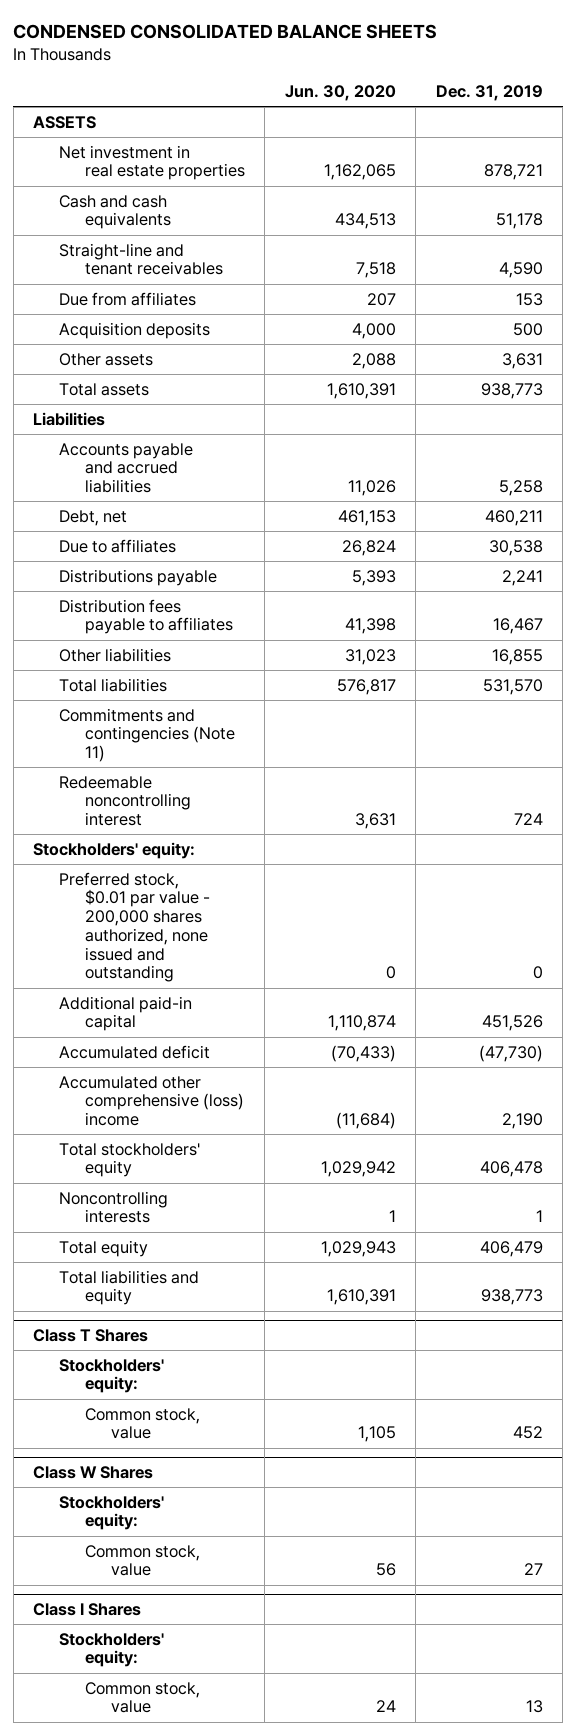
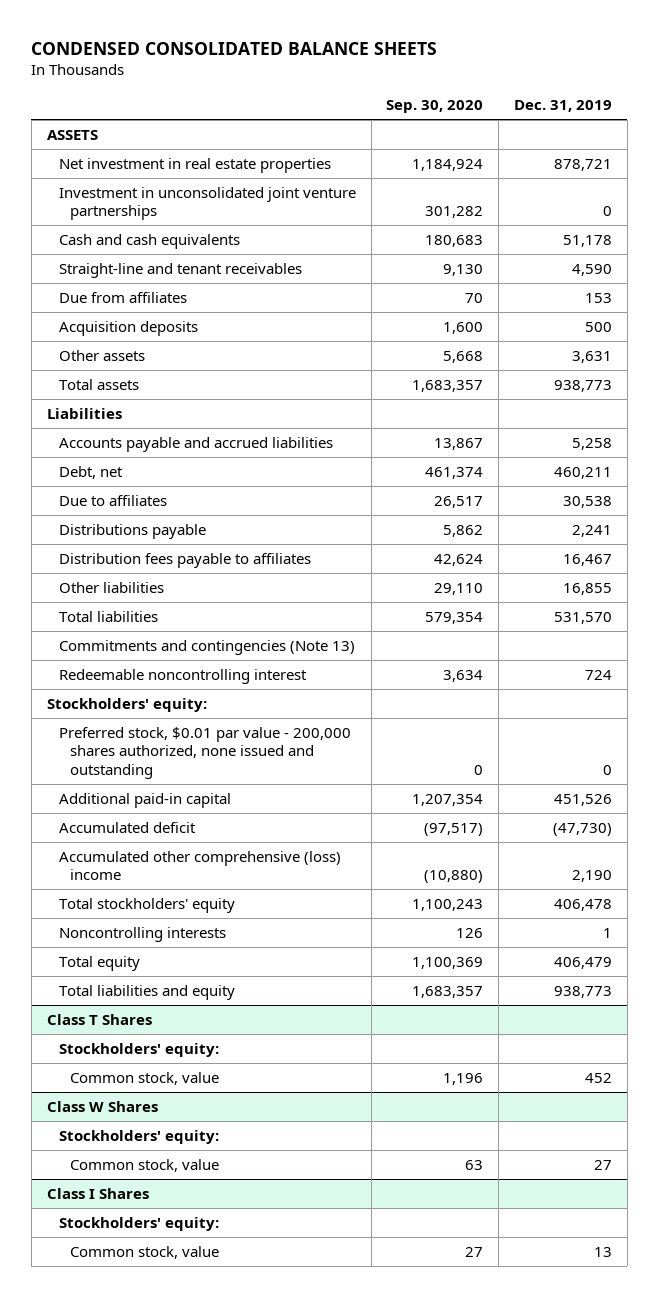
[284,85,396,102] Jun. 30, 2020 -> none
none -> [386,100,484,114] Sep. 30, 2020
none -> [58,186,356,221] Investment in unconsolidated joint venture partnerships
[58,707,235,763] Commitments and contingencies (Note 11) -> [58,639,355,655] Commitments and contingencies (Note 13)

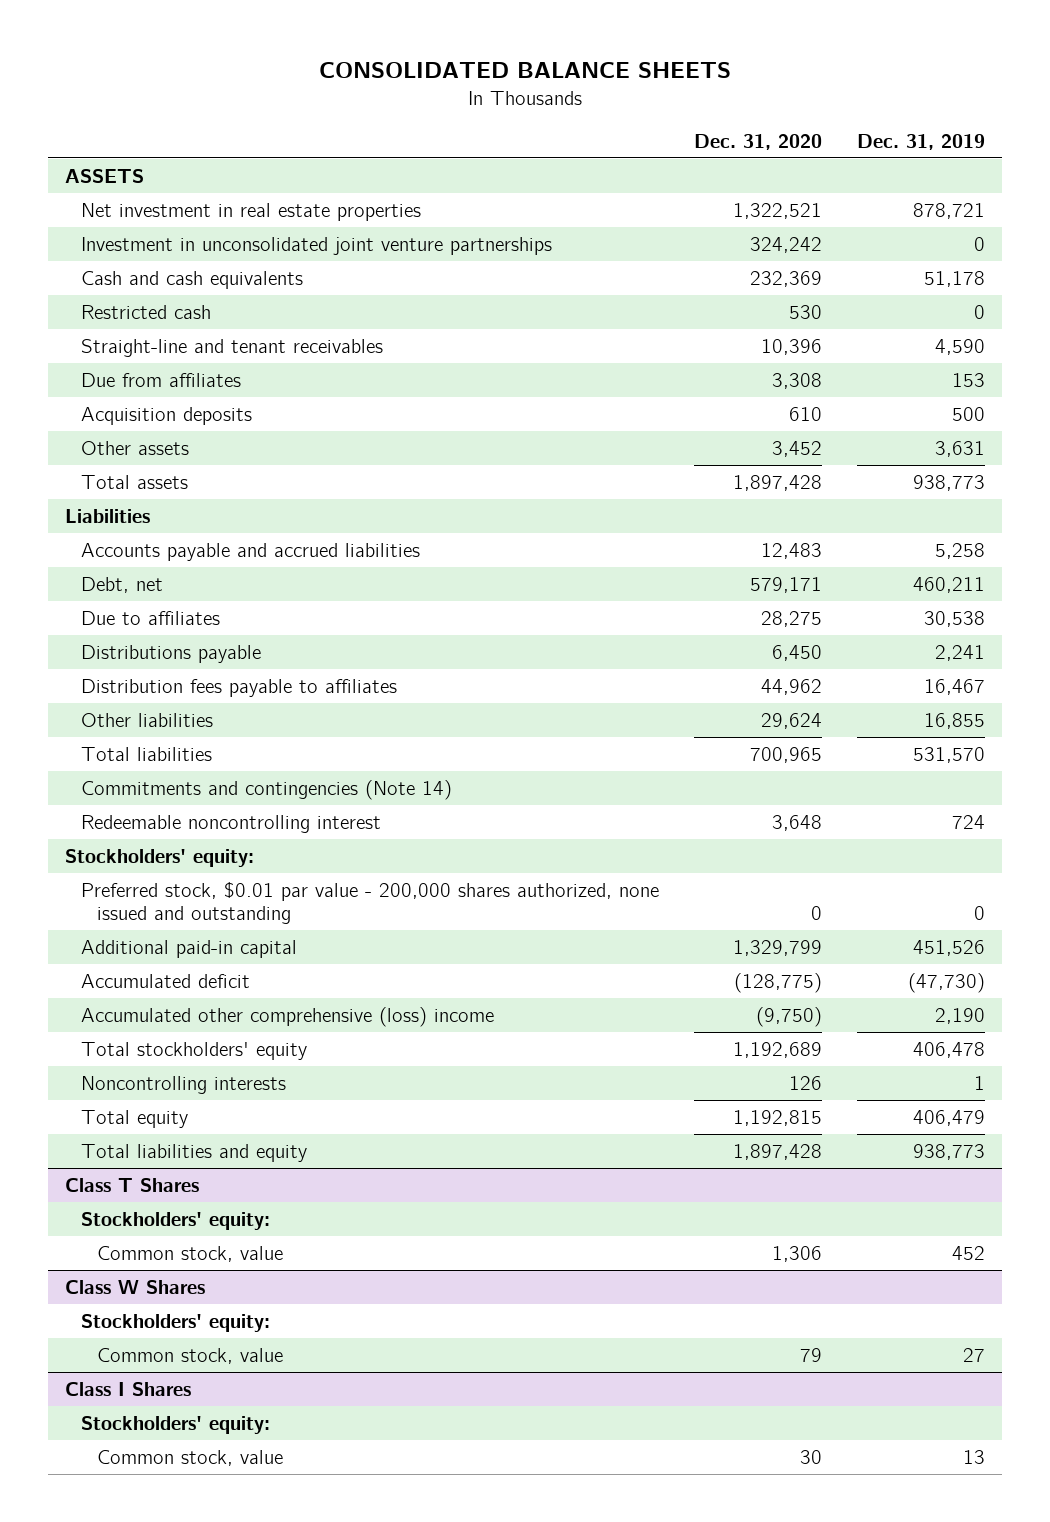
[31,41,438,55] CONDENSED CONSOLIDATED BALANCE SHEETS -> [319,62,732,79] CONSOLIDATED BALANCE SHEETS
[386,100,484,114] Sep. 30, 2020 -> none
none -> [693,133,822,150] Dec. 31, 2020
none -> [80,304,211,319] Restricted cash
[58,639,355,655] Commitments and contingencies (Note 13) -> [80,779,452,800] Commitments and contingencies (Note 14)

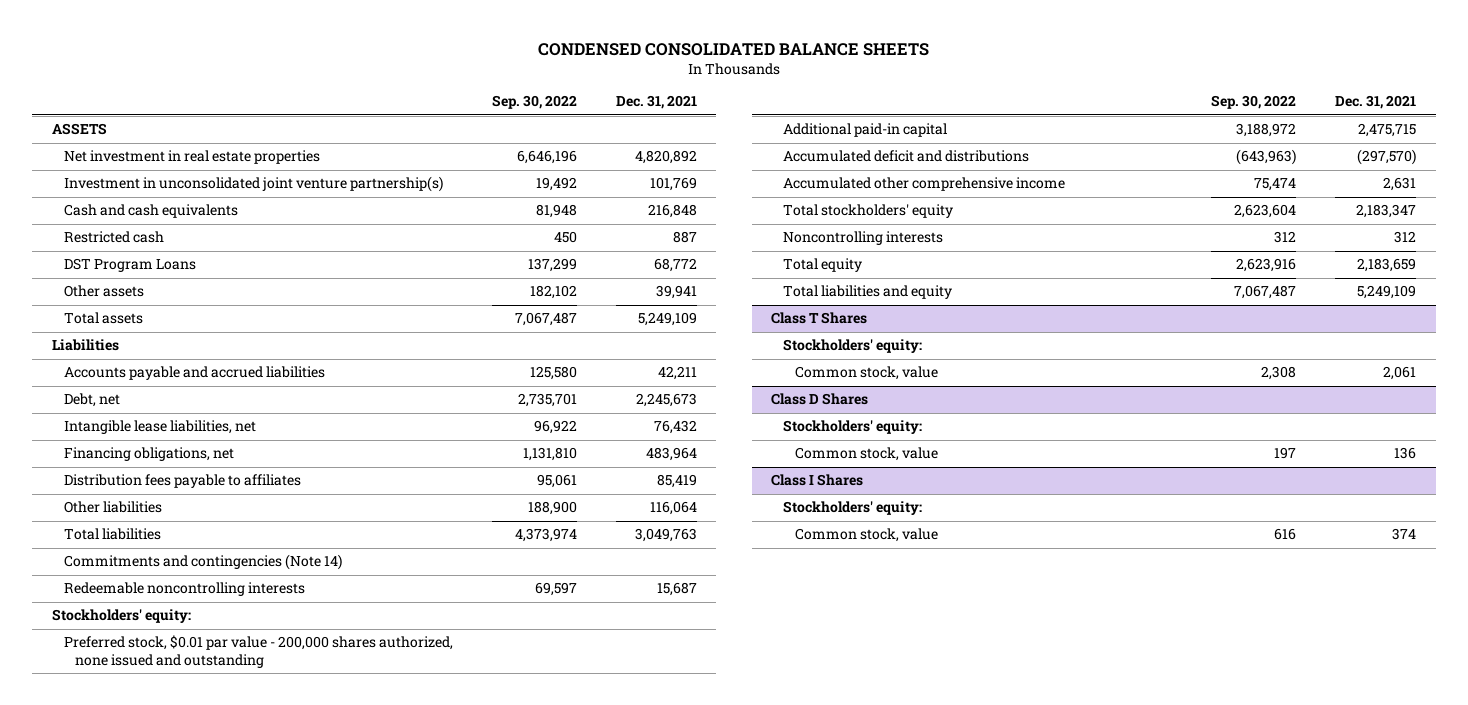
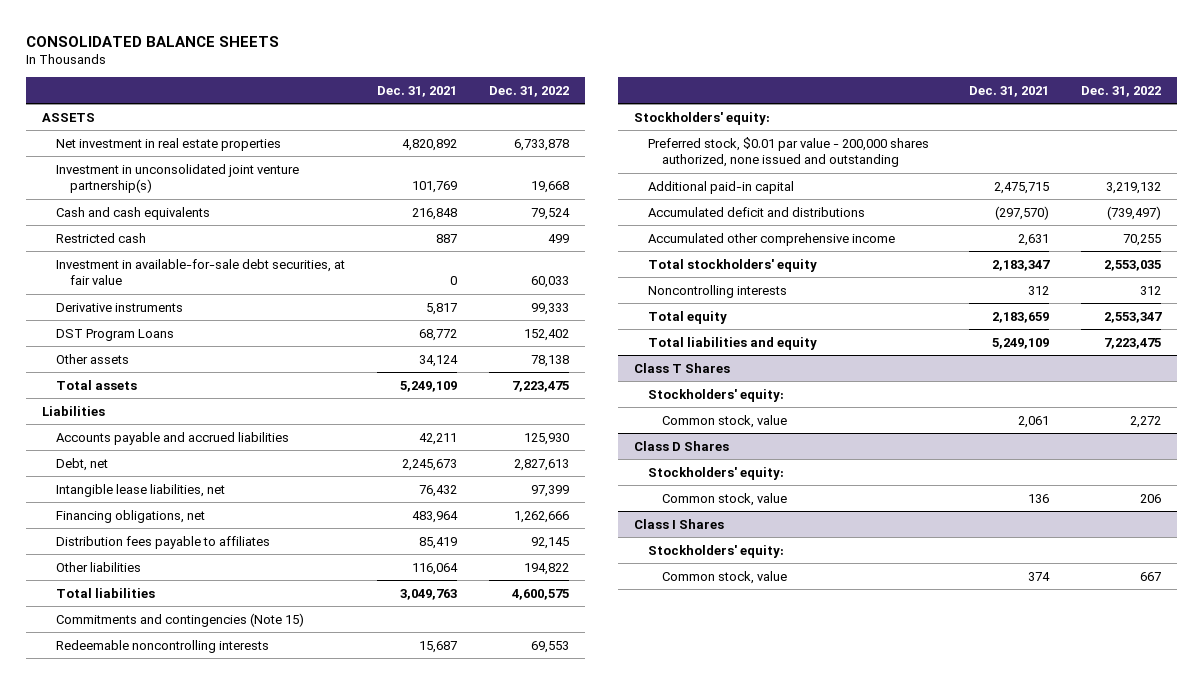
[538,42,930,56] CONDENSED CONSOLIDATED BALANCE SHEETS -> [26,35,280,47] CONSOLIDATED BALANCE SHEETS
[491,95,577,110] Sep. 30, 2022 -> none
none -> [489,85,570,97] Dec. 31, 2022
none -> [56,258,346,286] Investment in available-for-sale debt securities, at fair value
none -> [56,302,184,312] Derivative instruments
[655,285,697,300] 39,941 -> [419,354,459,367] 34,124
[63,554,342,571] Commitments and contingencies (Note 14) -> [56,612,305,627] Commitments and contingencies (Note 15)

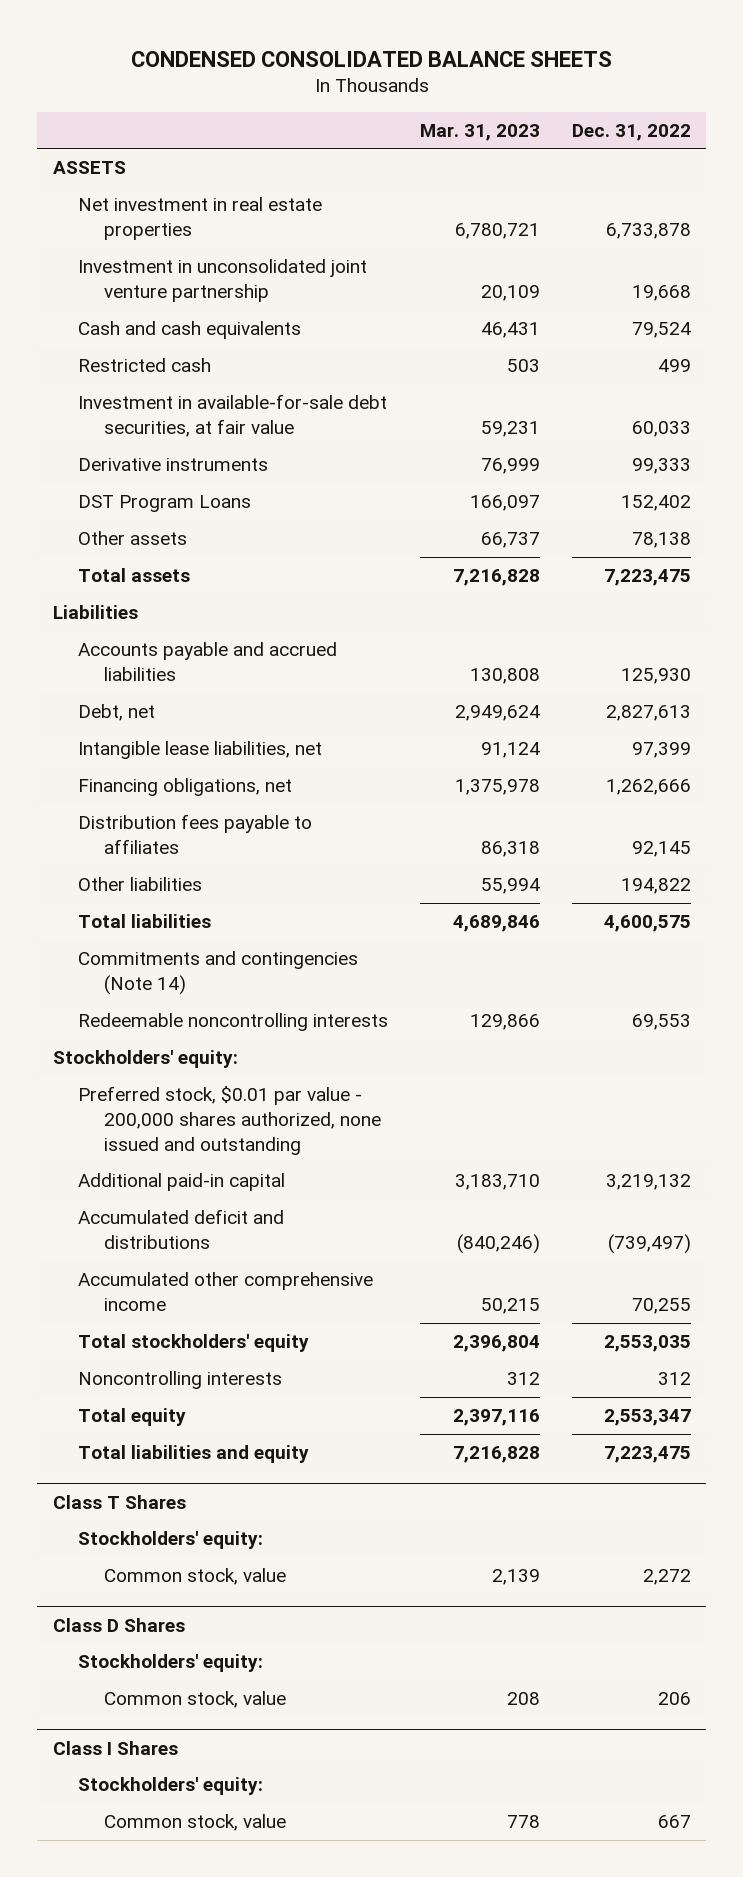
[26,35,280,47] CONSOLIDATED BALANCE SHEETS -> [130,50,612,67] CONDENSED CONSOLIDATED BALANCE SHEETS
[377,85,458,97] Dec. 31, 2021 -> none
none -> [419,123,540,141] Mar. 31, 2023
[56,163,300,194] Investment in unconsolidated joint venture partnership(s) -> [78,259,368,303] Investment in unconsolidated joint venture partnership
[56,612,305,627] Commitments and contingencies (Note 15) -> [78,951,359,996] Commitments and contingencies (Note 14)

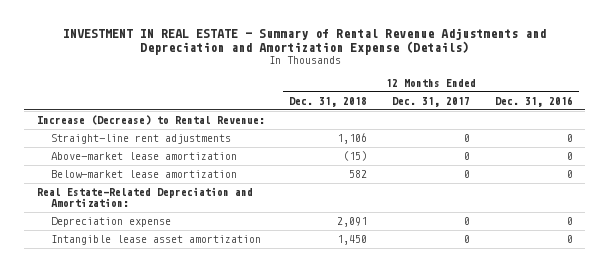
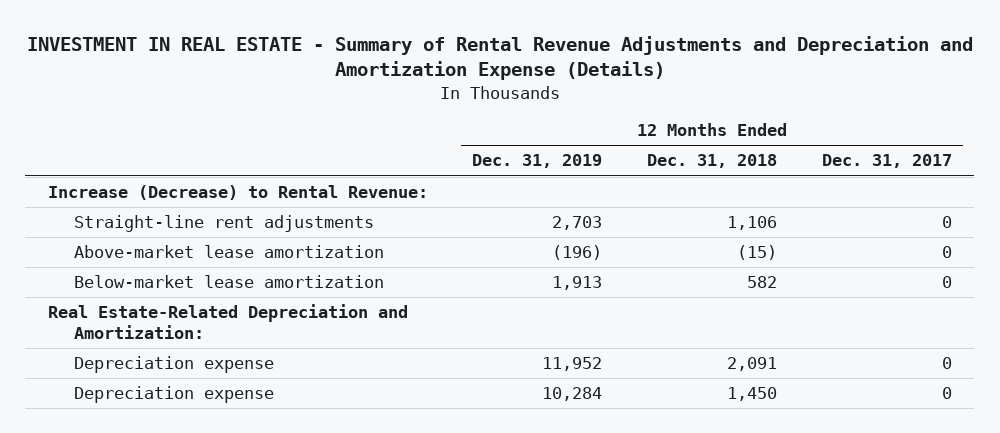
[494,95,573,107] Dec. 31, 2016 -> none
none -> [472,154,603,169] Dec. 31, 2019
[50,235,261,246] Intangible lease asset amortization -> [73,386,274,404] Depreciation expense

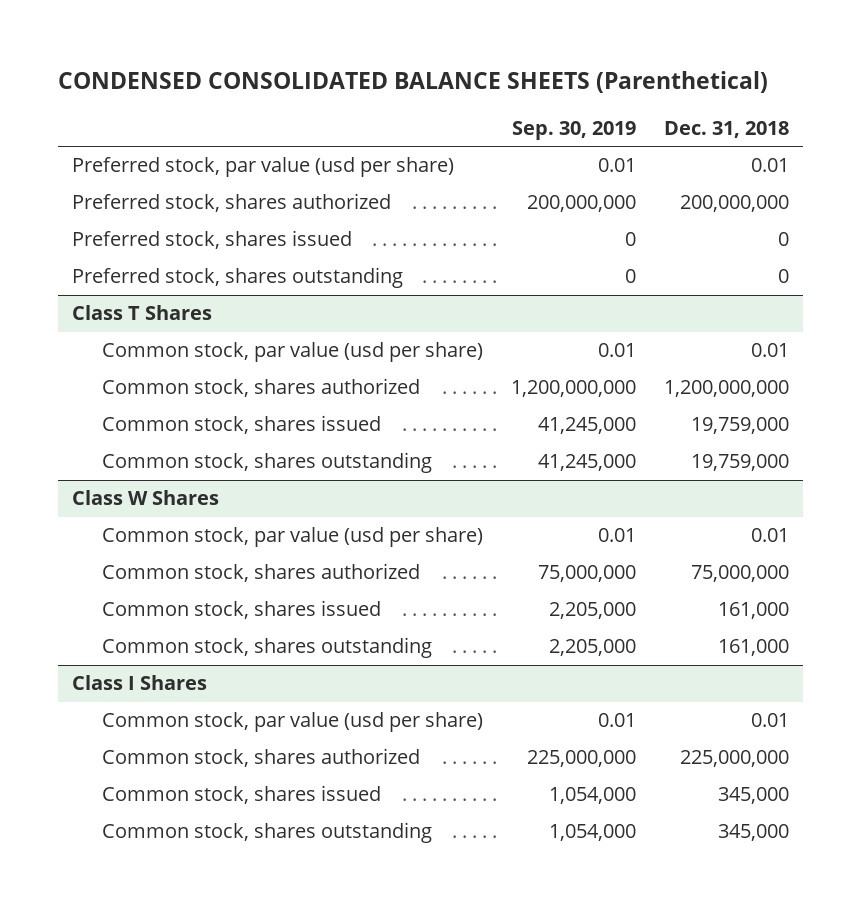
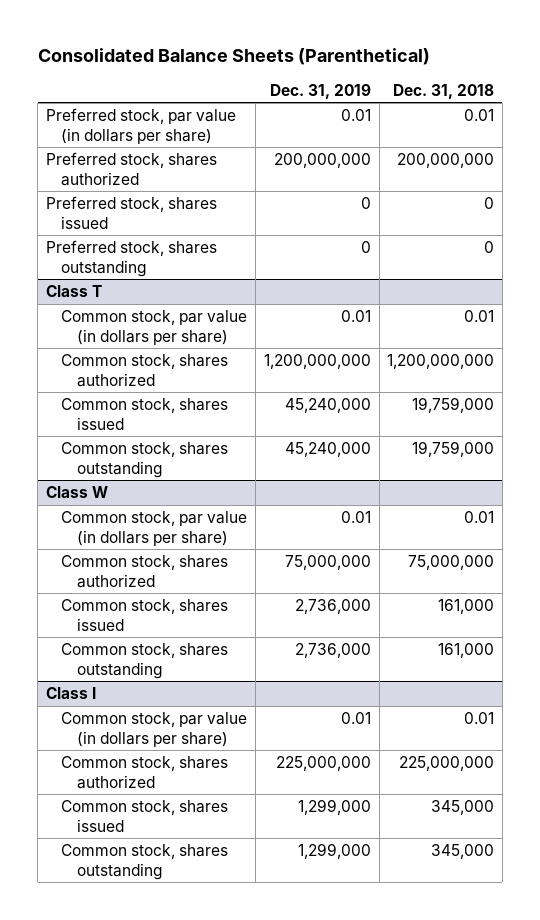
[58,71,769,94] CONDENSED CONSOLIDATED BALANCE SHEETS (Parenthetical) -> [37,48,430,66] Consolidated Balance Sheets (Parenthetical)
[512,121,637,141] Sep. 30, 2019 -> none
none -> [269,83,371,99] Dec. 31, 2019
[72,157,455,178] Preferred stock, par value (usd per share) -> [46,107,237,144] Preferred stock, par value (in dollars per share)
[72,305,213,321] Class T Shares -> [46,284,103,297] Class T
[102,342,484,363] Common stock, par value (usd per share) -> [61,309,248,345] Common stock, par value (in dollars per share)
[72,490,220,506] Class W Shares -> [46,485,109,498] Class W
[102,527,484,548] Common stock, par value (usd per share) -> [61,510,248,546] Common stock, par value (in dollars per share)
[72,675,208,691] Class I Shares -> [46,686,97,699] Class I
[102,712,484,733] Common stock, par value (usd per share) -> [61,711,248,747] Common stock, par value (in dollars per share)

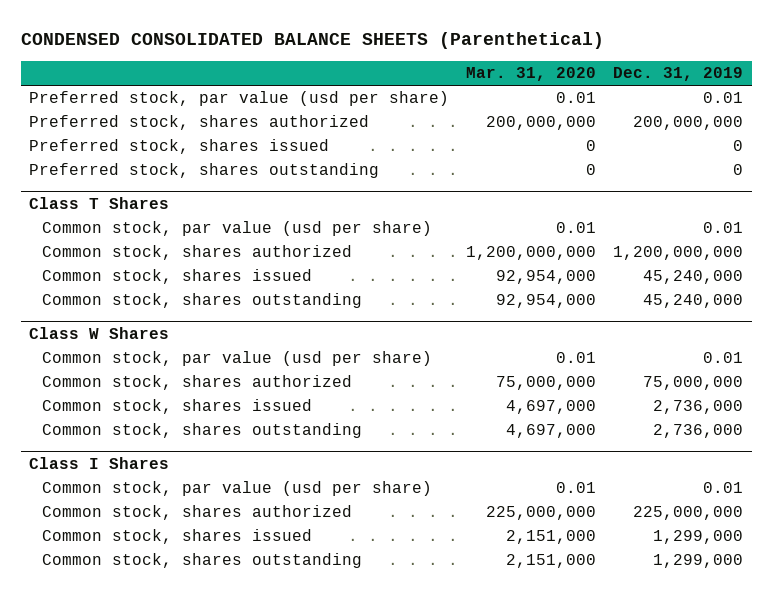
[37,48,430,66] Consolidated Balance Sheets (Parenthetical) -> [20,32,604,50] CONDENSED CONSOLIDATED BALANCE SHEETS (Parenthetical)
[393,83,495,99] Dec. 31, 2018 -> none
none -> [466,67,597,82] Mar. 31, 2020
[46,107,237,144] Preferred stock, par value (in dollars per share) -> [29,91,450,107] Preferred stock, par value (usd per share)
[46,284,103,297] Class T -> [29,196,170,209] Class T Shares
[61,309,248,345] Common stock, par value (in dollars per share) -> [41,221,432,237] Common stock, par value (usd per share)
[46,485,109,498] Class W -> [29,326,170,339] Class W Shares
[61,510,248,546] Common stock, par value (in dollars per share) -> [41,351,432,367] Common stock, par value (usd per share)
[46,686,97,699] Class I -> [29,456,170,469] Class I Shares
[61,711,248,747] Common stock, par value (in dollars per share) -> [41,481,432,497] Common stock, par value (usd per share)

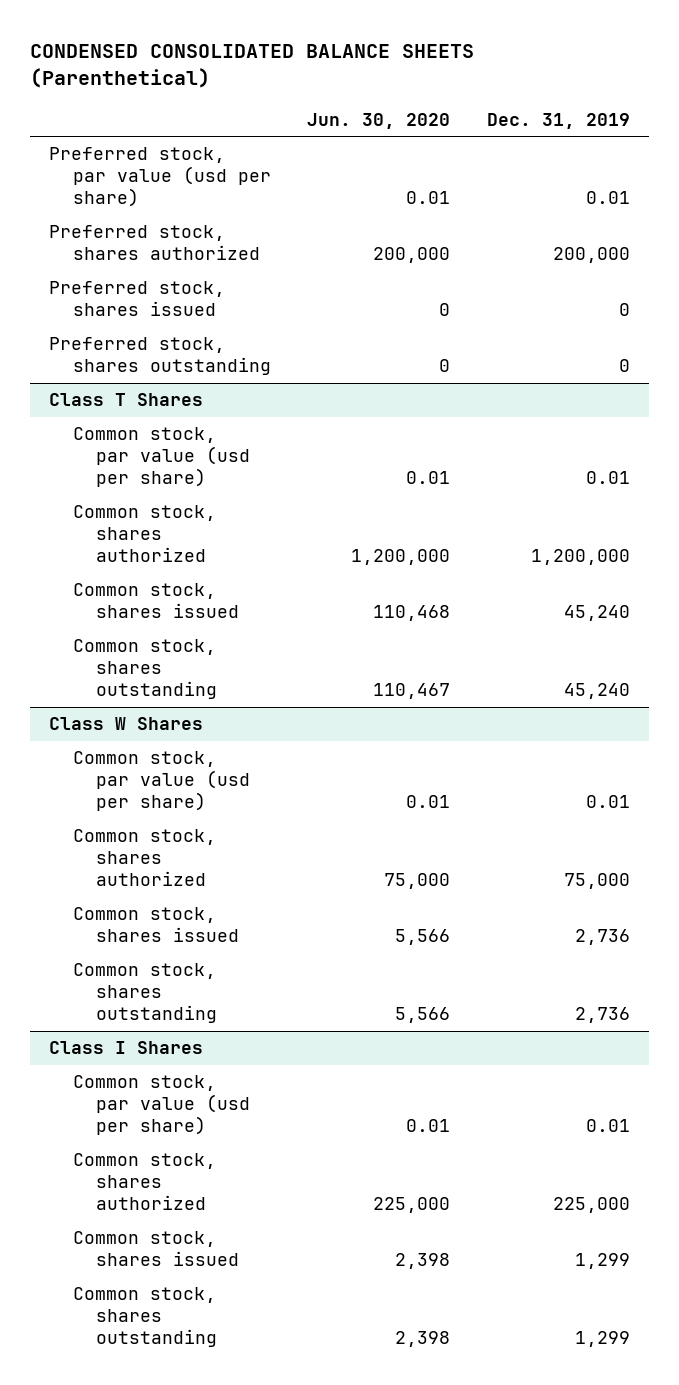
[466,67,597,82] Mar. 31, 2020 -> none
none -> [307,112,451,129] Jun. 30, 2020
[633,116,744,131] 200,000,000 -> [553,247,631,264] 200,000
[613,246,744,261] 1,200,000,000 -> [531,549,631,566] 1,200,000
[643,270,744,285] 45,240,000 -> [564,605,631,622] 45,240
[643,294,744,309] 45,240,000 -> [564,683,631,700] 45,240
[643,376,744,391] 75,000,000 -> [564,873,631,890] 75,000
[653,400,744,415] 2,736,000 -> [575,929,631,946] 2,736
[653,424,744,439] 2,736,000 -> [575,1007,631,1024] 2,736
[633,506,744,521] 225,000,000 -> [553,1197,631,1214] 225,000
[653,530,744,545] 1,299,000 -> [575,1253,631,1270] 1,299
[653,554,744,569] 1,299,000 -> [575,1331,631,1348] 1,299

